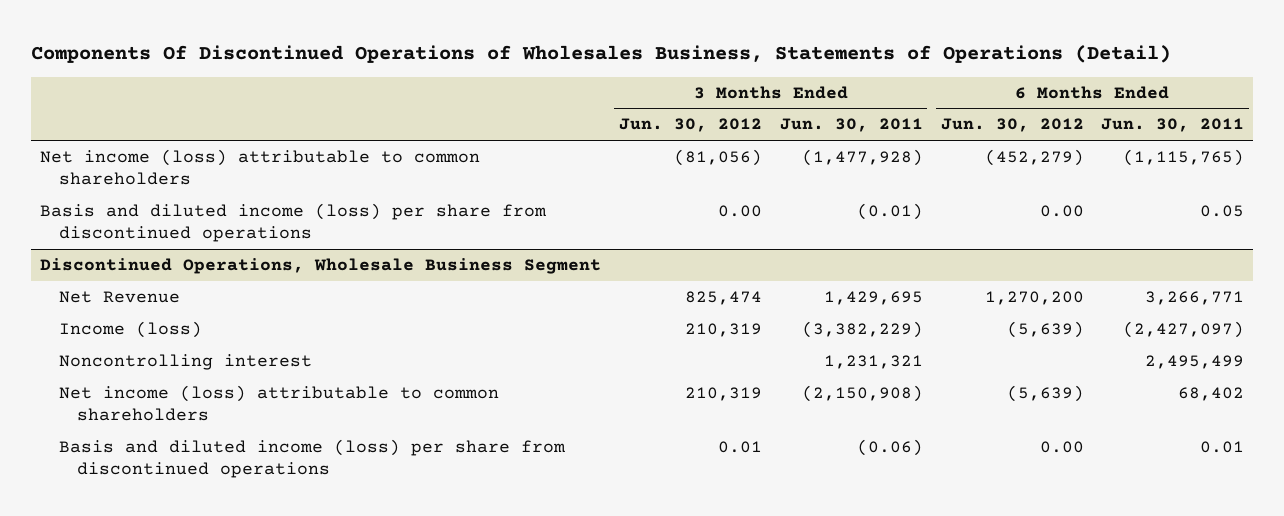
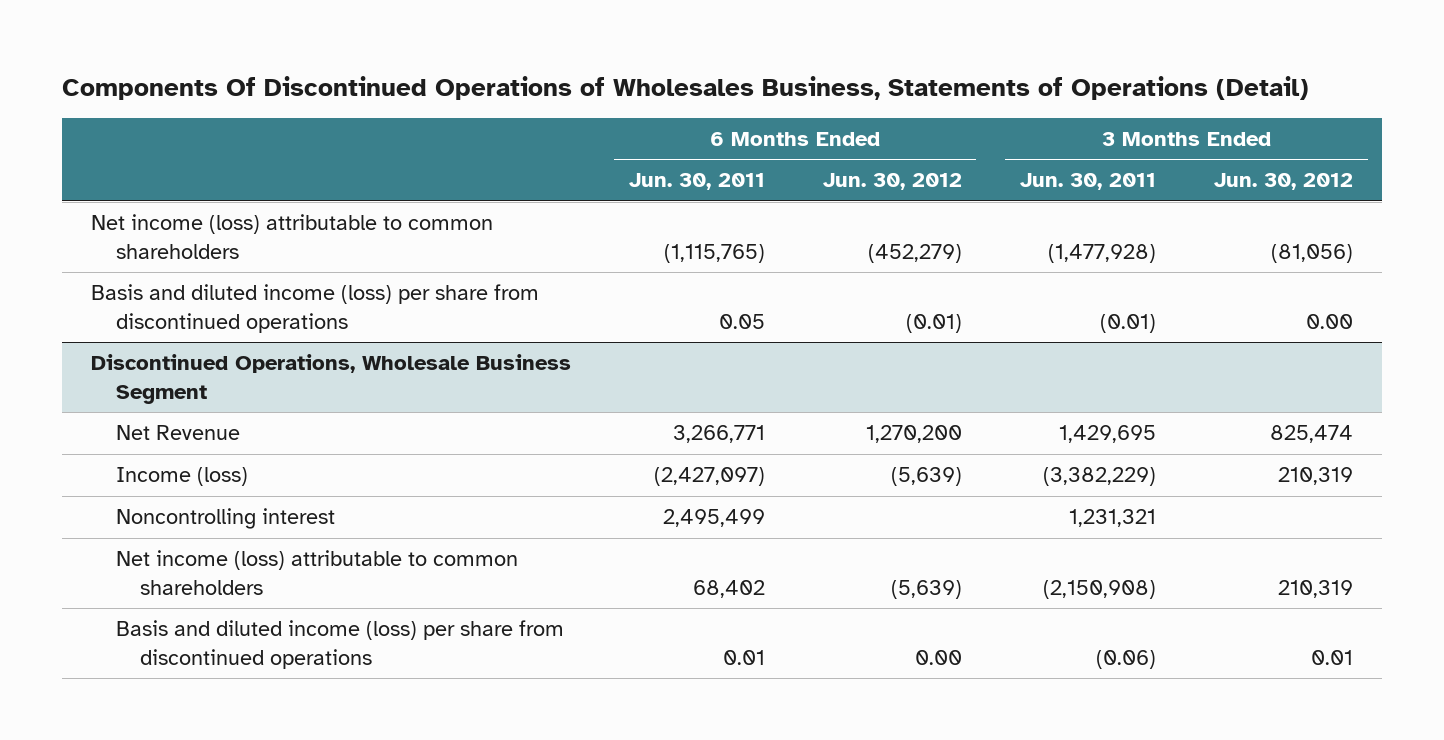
[1039,205,1084,218] 0.00 -> [905,313,962,333] (0.01)

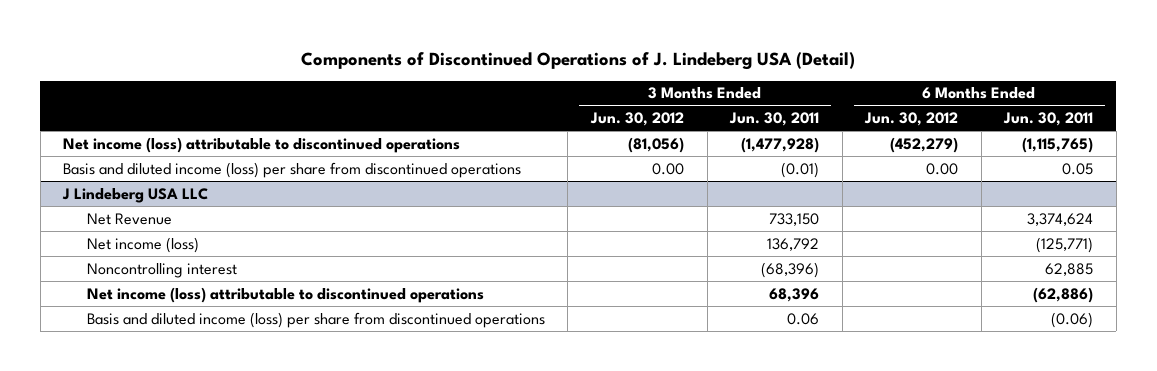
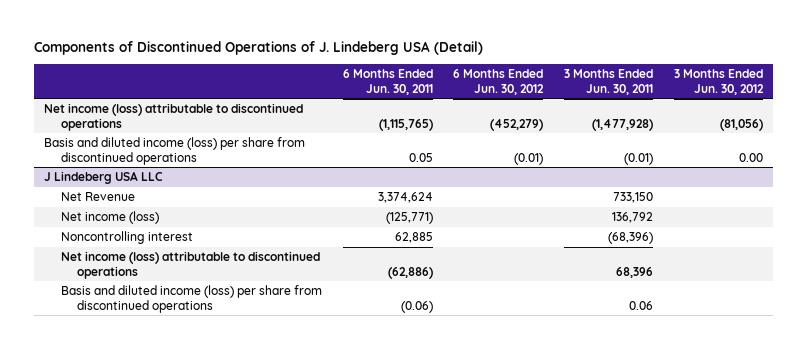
[926,162,959,175] 0.00 -> [514,152,544,165] (0.01)

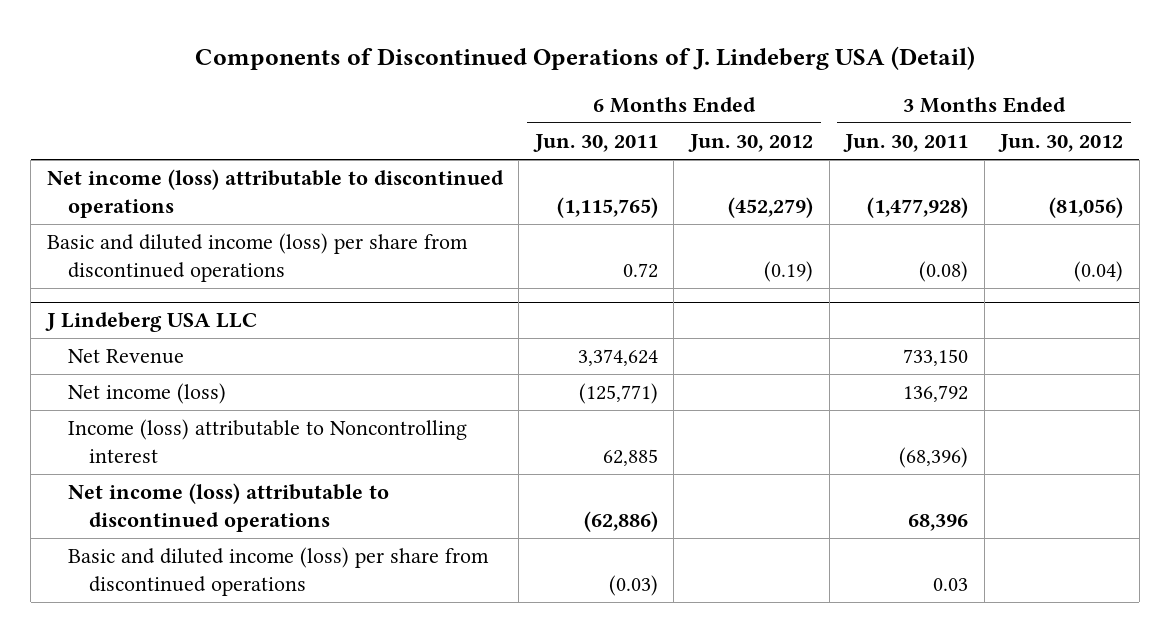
[44,137,306,165] Basis and diluted income (loss) per share from discontinued operations -> [46,233,468,283] Basic and diluted income (loss) per share from discontinued operations
[408,152,433,162] 0.05 -> [622,263,658,279] 0.72
[514,152,544,165] (0.01) -> [764,261,814,283] (0.19)
[624,152,654,165] (0.01) -> [919,261,969,283] (0.08)
[738,152,763,162] 0.00 -> [1074,261,1124,283] (0.04)
[60,231,193,245] Noncontrolling interest -> [67,419,467,464] Income (loss) attributable to Noncontrolling interest
[60,285,322,313] Basis and diluted income (loss) per share from discontinued operations -> [67,547,489,597] Basic and diluted income (loss) per share from discontinued operations
[400,300,433,313] (0.06) -> [608,575,658,597] (0.03)
[629,300,654,310] 0.06 -> [933,578,969,592] 0.03

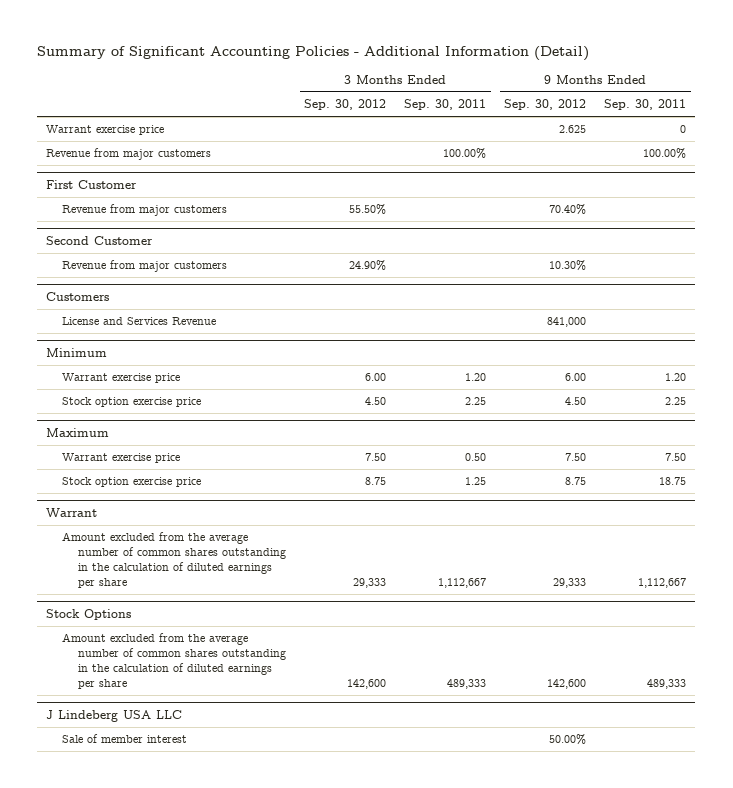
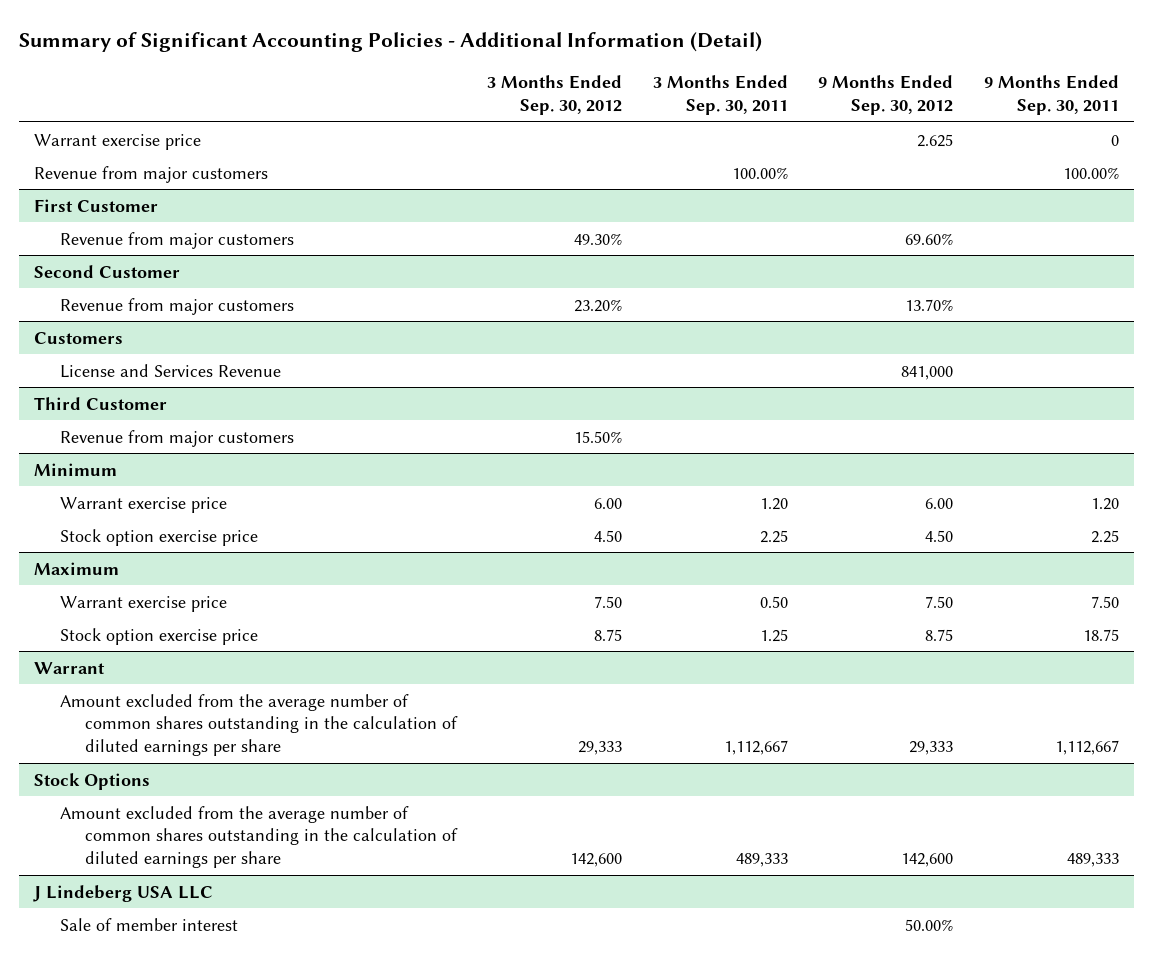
[349,204,387,216] 55.50% -> [574,232,623,245] 49.30%
[549,204,587,216] 70.40% -> [905,232,954,245] 69.60%
[349,260,387,272] 24.90% -> [574,298,623,312] 23.20%
[549,260,587,272] 10.30% -> [905,298,954,311] 13.70%
none -> [34,396,168,410] Third Customer
none -> [59,429,294,447] Revenue from major customers

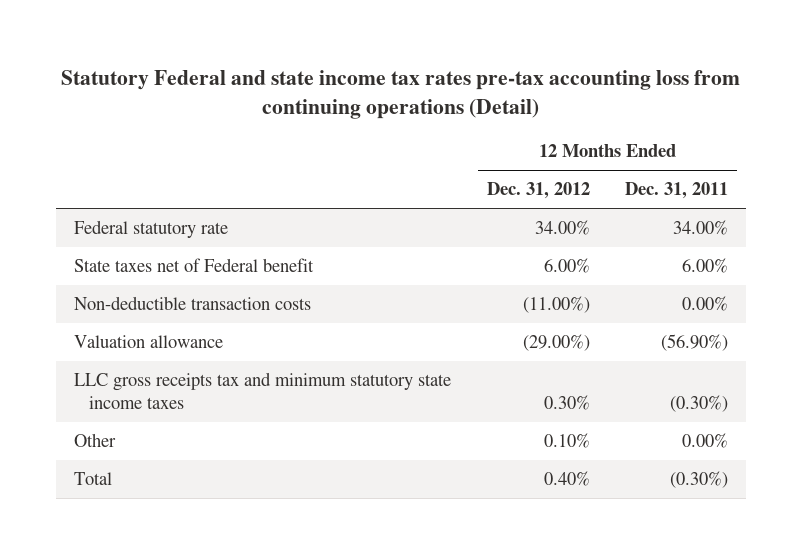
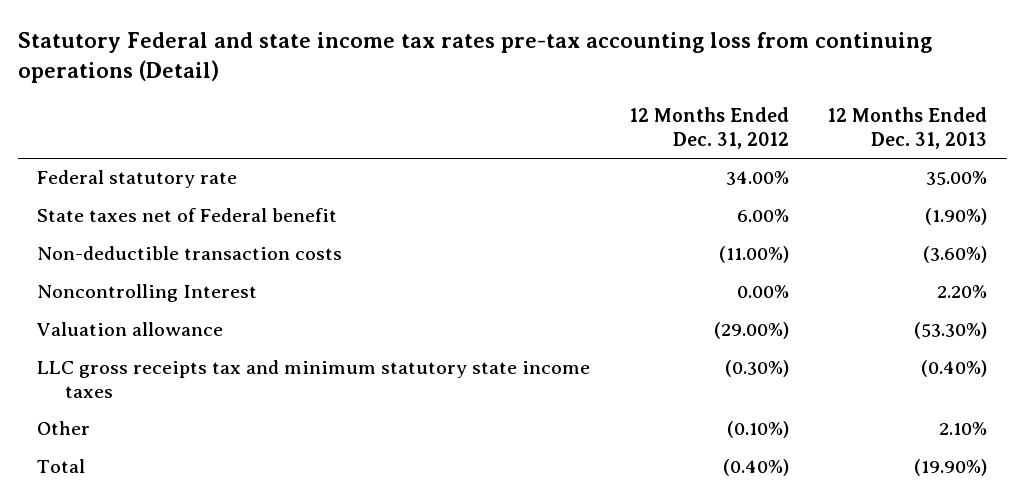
[625,182,729,200] Dec. 31, 2011 -> none
none -> [827,107,988,149] 12 Months Ended Dec. 31, 2013
none -> [36,284,257,303] Noncontrolling Interest
[543,395,590,411] 0.30% -> [724,360,789,378] (0.30%)
[543,433,590,449] 0.10% -> [726,421,789,439] (0.10%)
[543,471,590,487] 0.40% -> [722,459,789,477] (0.40%)

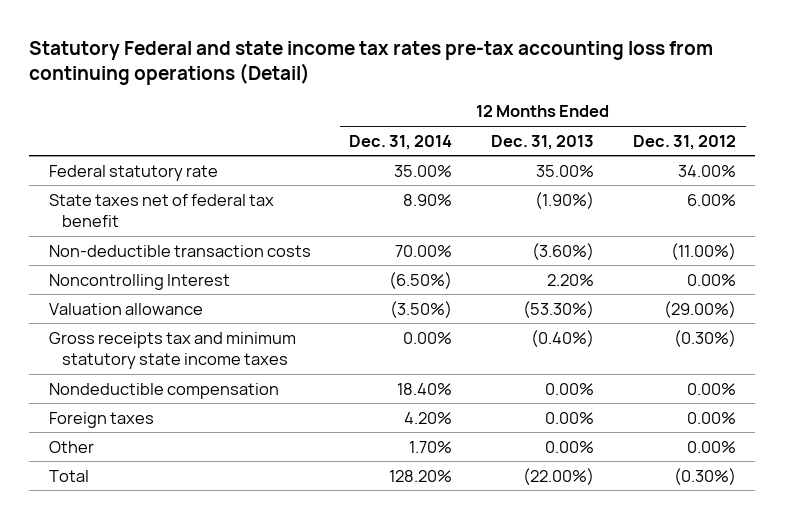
none -> [349,134,453,150] Dec. 31, 2014
[36,208,337,223] State taxes net of Federal benefit -> [48,193,274,227] State taxes net of federal tax benefit
[36,360,590,399] LLC gross receipts tax and minimum statutory state income taxes -> [48,331,296,369] Gross receipts tax and minimum statutory state income taxes
none -> [48,382,279,399] Nondeductible compensation
none -> [48,411,154,428] Foreign taxes
[726,421,789,439] (0.10%) -> [686,440,736,453] 0.00%
[939,422,988,436] 2.10% -> [545,440,595,453] 0.00%
[722,459,789,477] (0.40%) -> [673,467,736,485] (0.30%)
[914,459,988,477] (19.90%) -> [523,467,595,485] (22.00%)

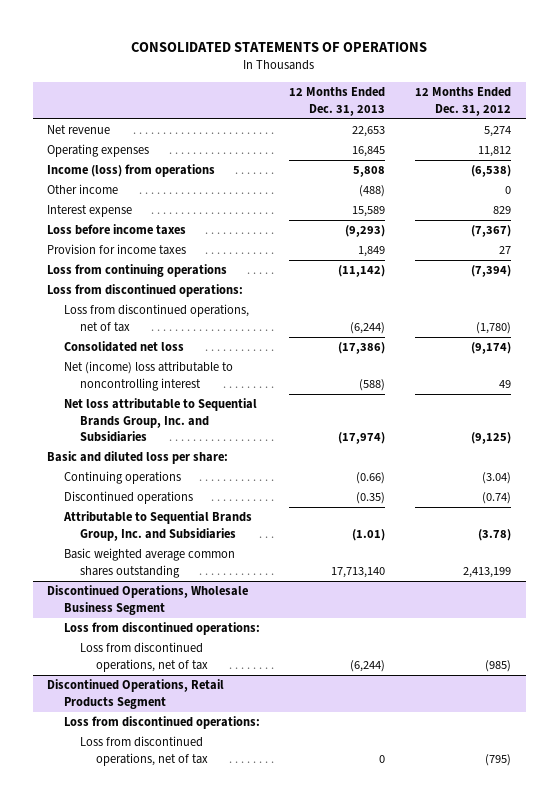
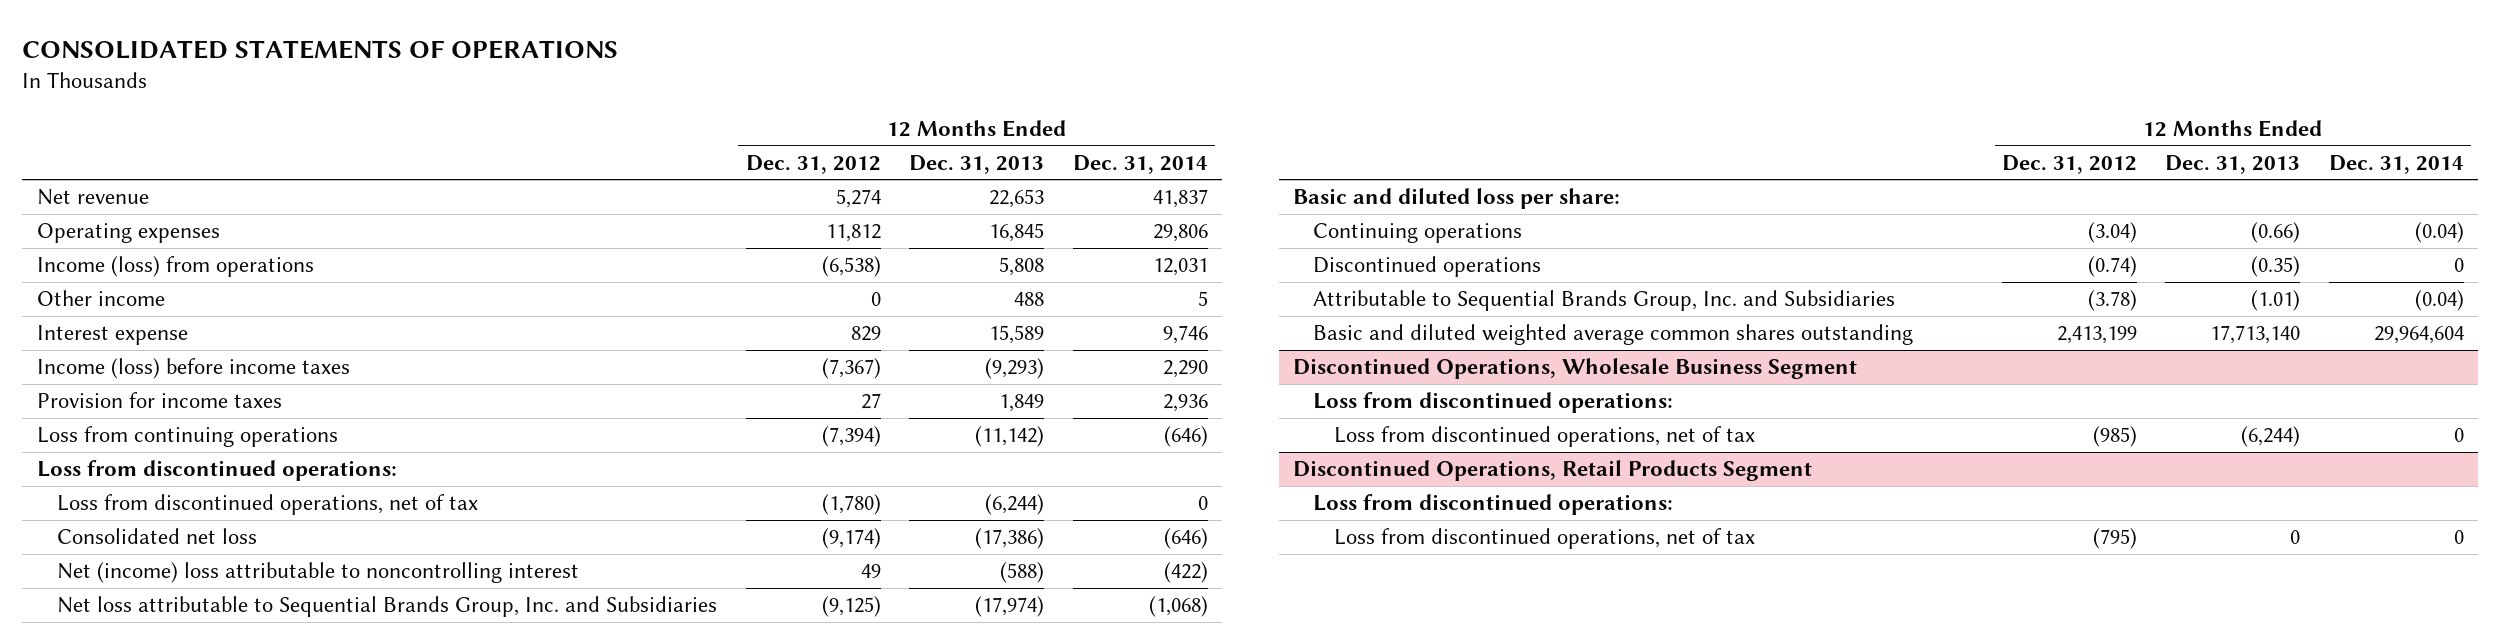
none -> [1072,154,1208,174] Dec. 31, 2014
[359,185,386,198] (488) -> [1014,292,1045,307] 488
[47,224,187,236] Loss before income taxes -> [36,358,350,380] Income (loss) before income taxes
[63,548,235,578] Basic weighted average common shares outstanding -> [1313,324,1914,346] Basic and diluted weighted average common shares outstanding

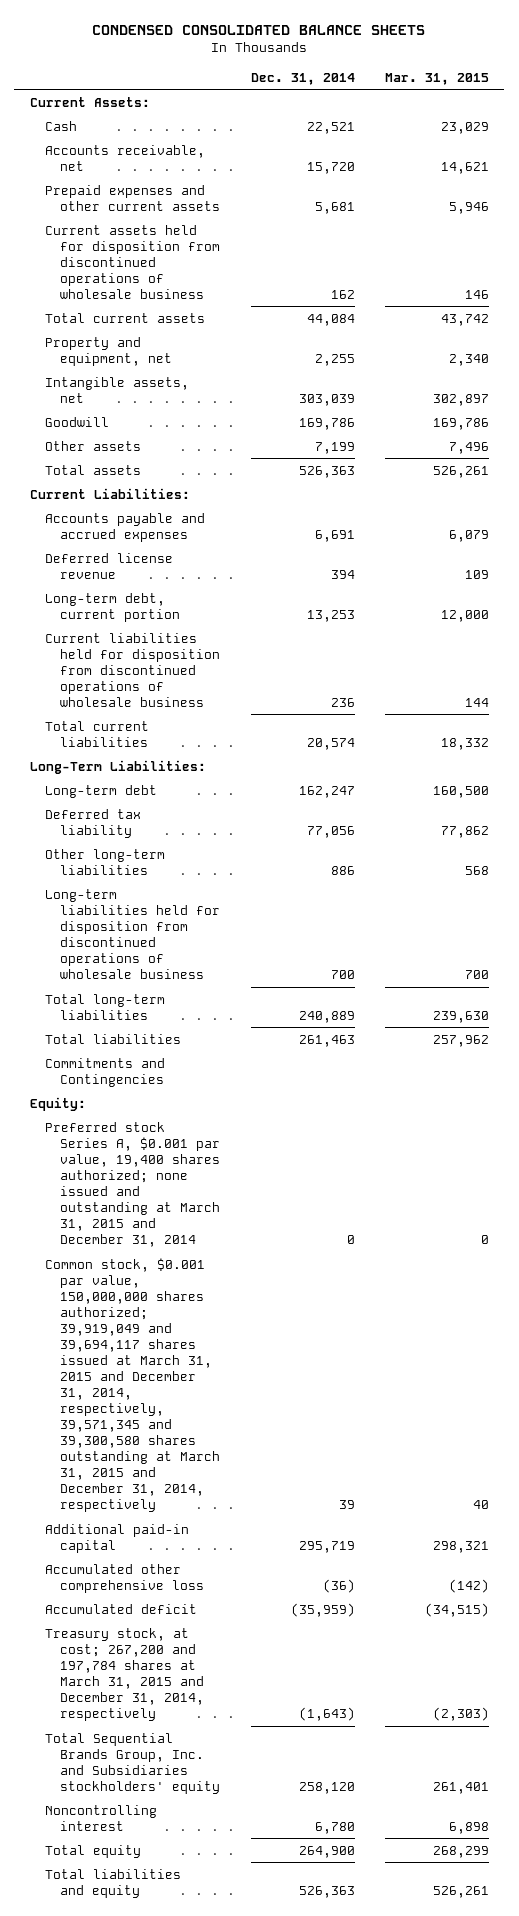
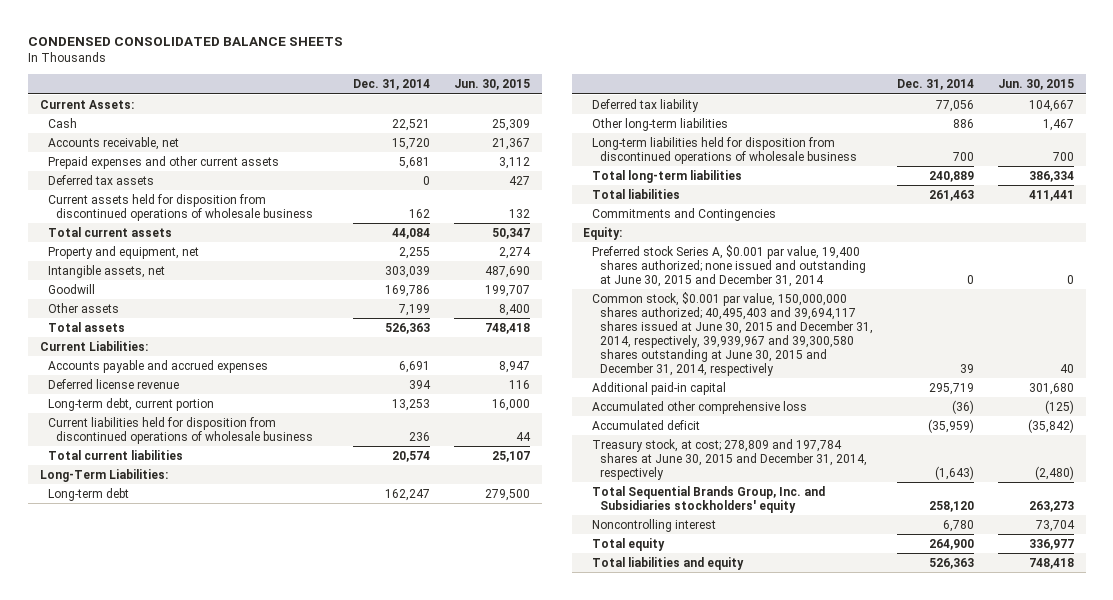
[385,72,490,85] Mar. 31, 2015 -> none
none -> [453,79,530,91] Jun. 30, 2015
none -> [47,174,154,185] Deferred tax assets
[44,1121,221,1248] Preferred stock Series A, $0.001 par value, 19,400 shares authorized; none issued and outstanding at March 31, 2015 and December 31, 2014 -> [591,244,867,287] Preferred stock Series A, $0.001 par value, 19,400 shares authorized; none issued and outstanding at June 30, 2015 and December 31, 2014
[44,1257,221,1513] Common stock, $0.001 par value, 150,000,000 shares authorized; 39,919,049 and 39,694,117 shares issued at March 31, 2015 and December 31, 2014, respectively, 39,571,345 and 39,300,580 shares outstanding at March 31, 2015 and December 31, 2014, respectively -> [591,291,874,376] Common stock, $0.001 par value, 150,000,000 shares authorized; 40,495,403 and 39,694,117 shares issued at June 30, 2015 and December 31, 2014, respectively, 39,939,967 and 39,300,580 shares outstanding at June 30, 2015 and December 31, 2014, respectively
[44,1627,205,1721] Treasury stock, at cost; 267,200 and 197,784 shares at March 31, 2015 and December 31, 2014, respectively -> [591,438,868,480] Treasury stock, at cost; 278,809 and 197,784 shares at June 30, 2015 and December 31, 2014, respectively

